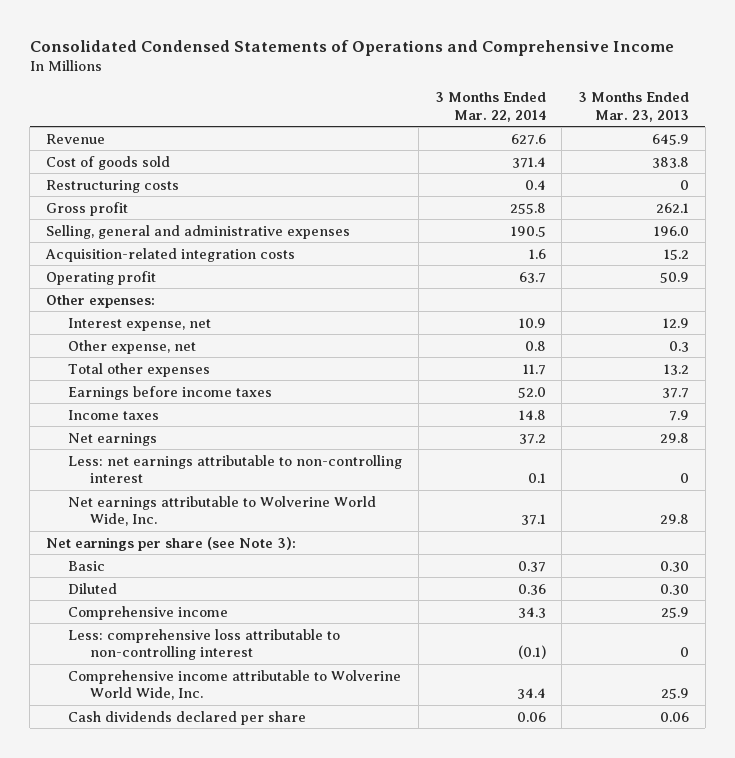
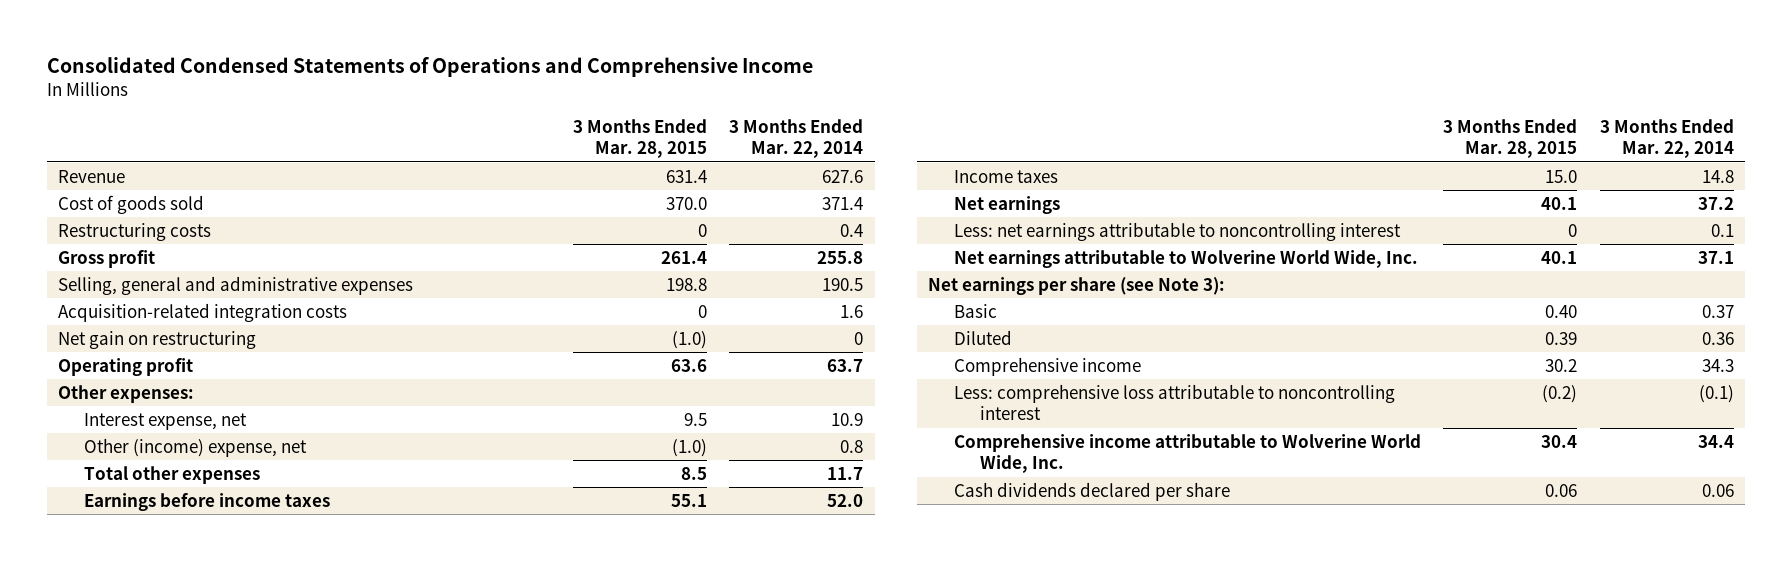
[577,91,689,122] 3 Months Ended Mar. 23, 2013 -> none
none -> [572,119,707,159] 3 Months Ended Mar. 28, 2015
none -> [57,330,256,349] Net gain on restructuring
[68,339,197,354] Other expense, net -> [83,437,307,457] Other (income) expense, net
[68,454,403,484] Less: net earnings attributable to non-controlling interest -> [954,221,1402,241] Less: net earnings attributable to noncontrolling interest
[68,628,341,661] Less: comprehensive loss attributable to non-controlling interest -> [954,383,1396,421] Less: comprehensive loss attributable to noncontrolling interest

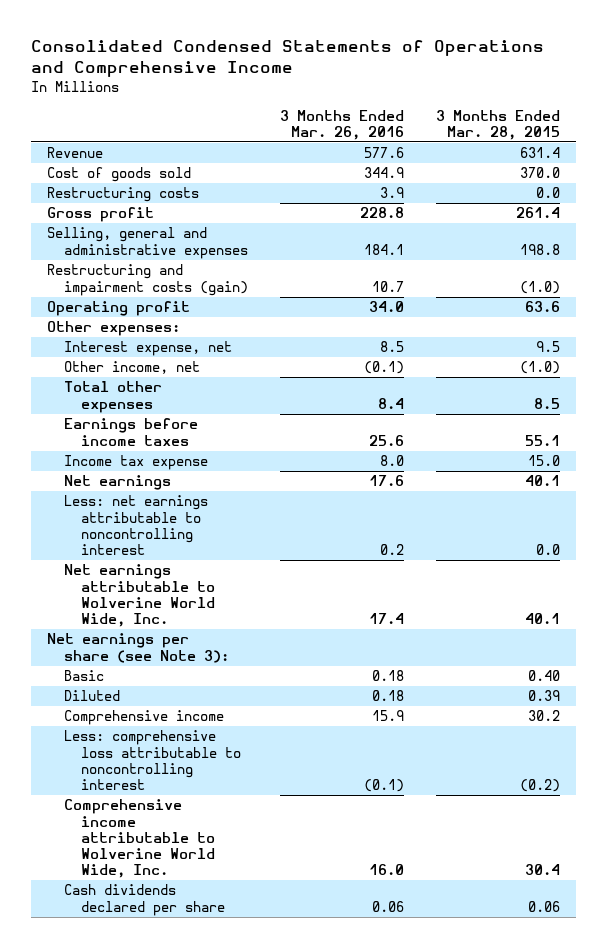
[729,119,864,159] 3 Months Ended Mar. 22, 2014 -> none
none -> [280,109,405,140] 3 Months Ended Mar. 26, 2016
[697,223,707,237] 0 -> [536,187,561,199] 0.0
[57,302,347,322] Acquisition-related integration costs -> none
[57,330,256,349] Net gain on restructuring -> [47,264,249,296] Restructuring and impairment costs (gain)
[83,437,307,457] Other (income) expense, net -> [64,361,201,375] Other income, net
[954,169,1059,183] Income taxes -> [64,455,209,471] Income tax expense
[1568,223,1578,237] 0 -> [536,544,561,556] 0.0

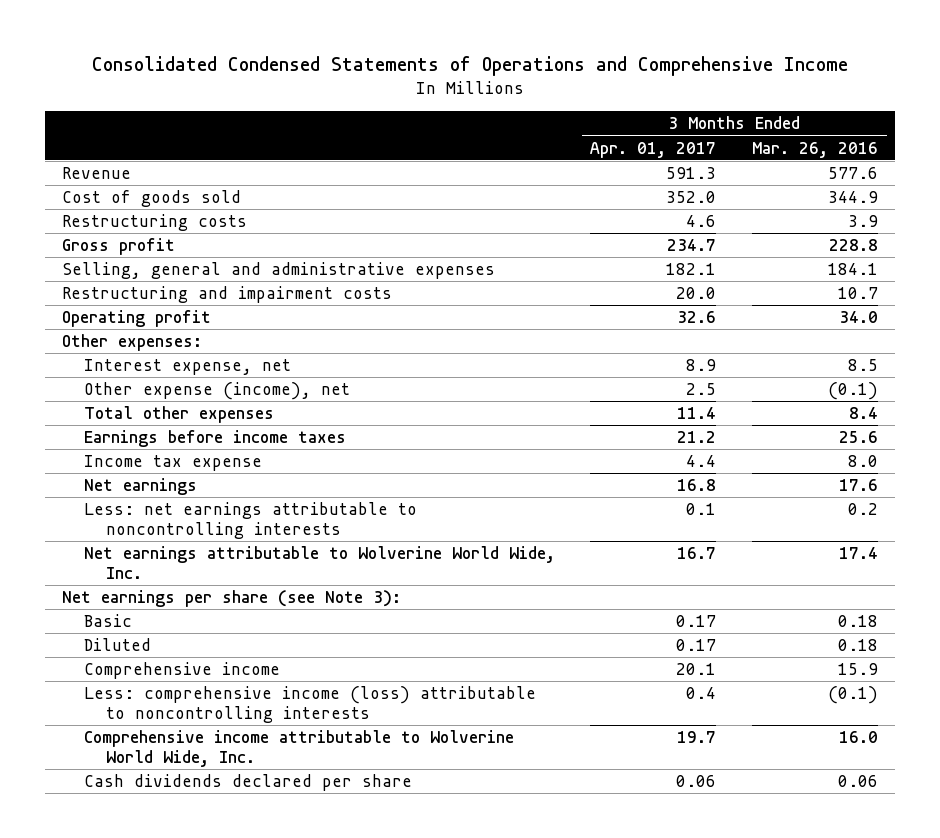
[436,109,561,140] 3 Months Ended Mar. 28, 2015 -> none
none -> [590,141,717,158] Apr. 01, 2017
[47,264,249,296] Restructuring and impairment costs (gain) -> [62,286,393,304] Restructuring and impairment costs
[64,361,201,375] Other income, net -> [83,382,350,401] Other expense (income), net
[64,495,209,556] Less: net earnings attributable to noncontrolling interest -> [83,502,417,540] Less: net earnings attributable to noncontrolling interests
[64,730,242,791] Less: comprehensive loss attributable to noncontrolling interest -> [83,686,536,724] Less: comprehensive income (loss) attributable to noncontrolling interests

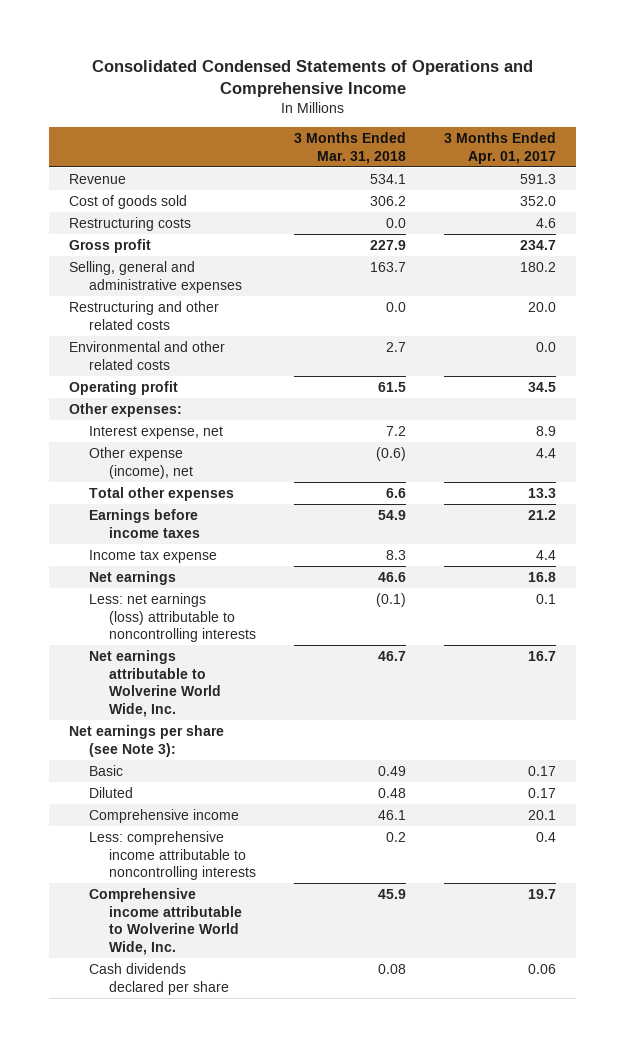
[751,141,878,158] Mar. 26, 2016 -> none
none -> [294,131,407,164] 3 Months Ended Mar. 31, 2018
[666,263,717,276] 182.1 -> [520,261,557,272] 180.2
[62,286,393,304] Restructuring and impairment costs -> [68,300,219,330] Restructuring and other related costs
none -> [68,340,225,370] Environmental and other related costs
[677,311,717,324] 32.6 -> [528,381,557,392] 34.5
[686,383,717,396] 2.5 -> [536,447,557,458] 4.4
[677,407,717,420] 11.4 -> [528,487,557,498] 13.3
[83,502,417,540] Less: net earnings attributable to noncontrolling interests -> [88,592,256,643] Less: net earnings (loss) attributable to noncontrolling interests
[83,686,536,724] Less: comprehensive income (loss) attributable to noncontrolling interests -> [88,830,256,881] Less: comprehensive income attributable to noncontrolling interests

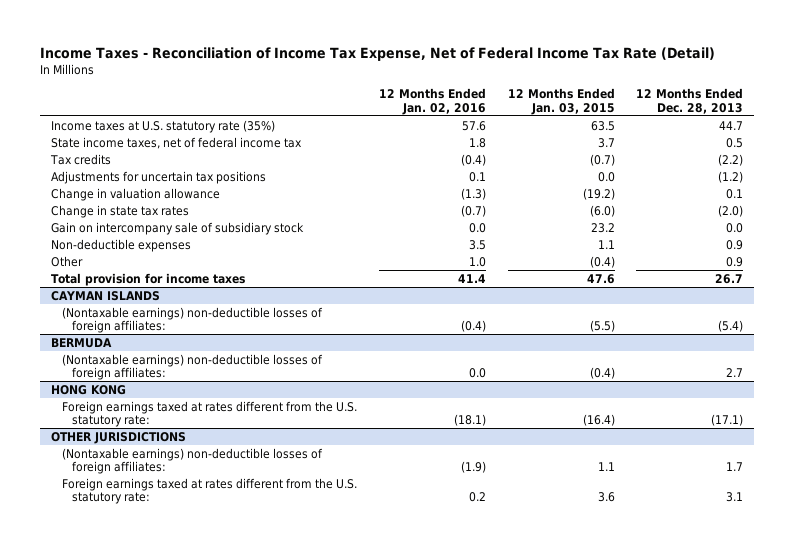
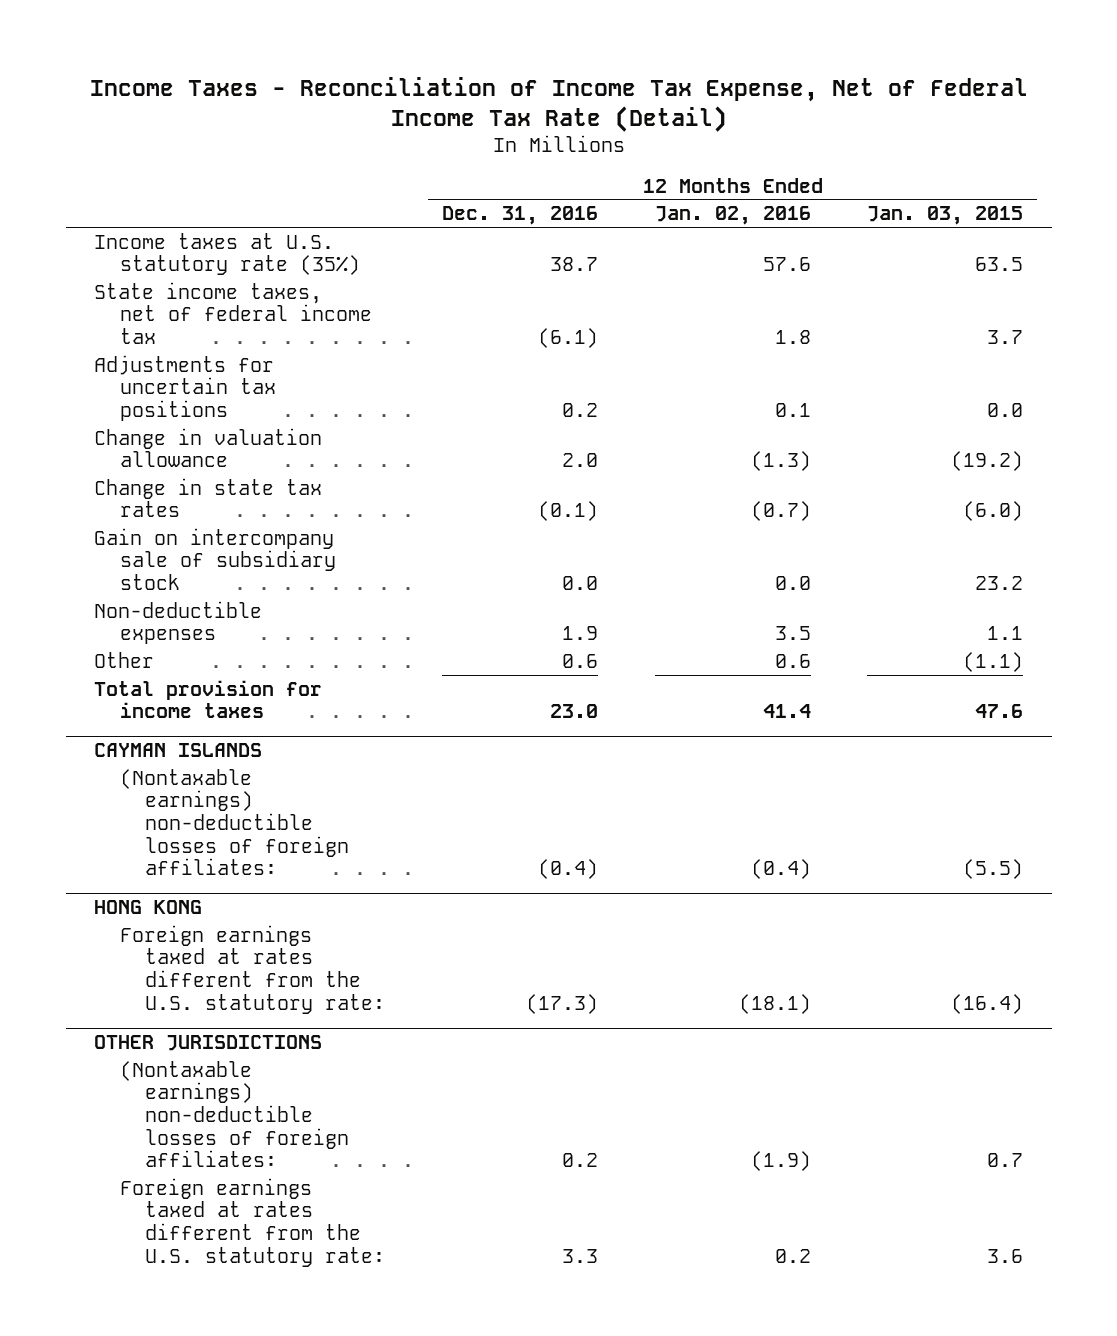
[636,87,744,114] 12 Months Ended Dec. 28, 2013 -> none
none -> [441,206,598,226] Dec. 31, 2016
[50,153,112,165] Tax credits -> none
[468,256,486,267] 1.0 -> [774,653,811,668] 0.6
[589,255,615,268] (0.4) -> [963,651,1024,672] (1.1)
[51,337,113,348] BERMUDA -> none
[61,353,323,381] (Nontaxable earnings) non-deductible losses of foreign affiliates: -> none
[597,462,615,472] 1.1 -> [987,1153,1024,1168] 0.7

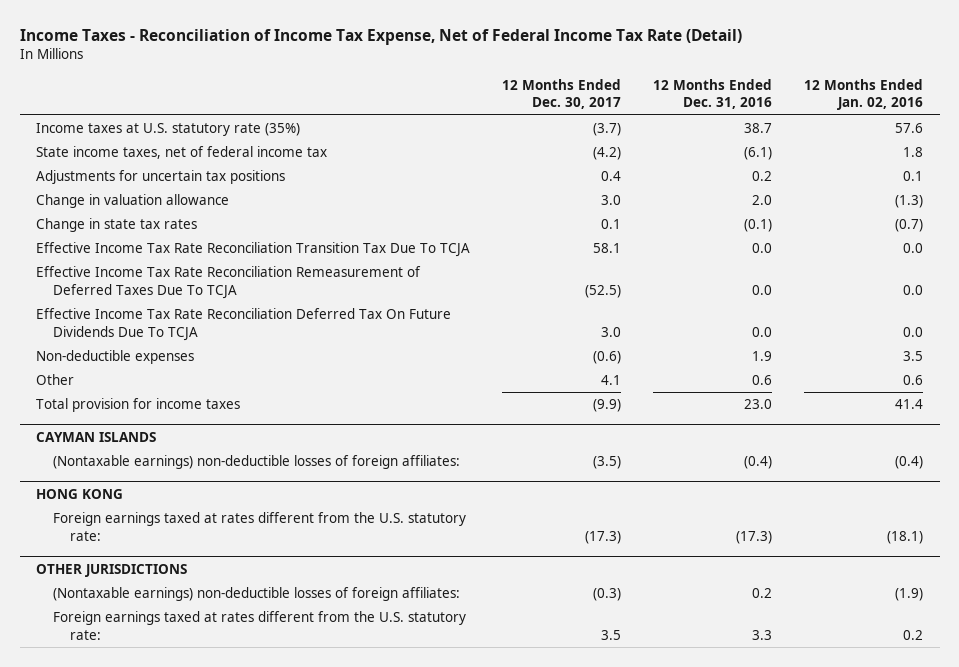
[867,206,1024,226] Jan. 03, 2015 -> none
none -> [501,78,621,110] 12 Months Ended Dec. 30, 2017
[94,527,336,591] Gain on intercompany sale of subsidiary stock -> none
none -> [35,242,470,258] Effective Income Tax Rate Reconciliation Transition Tax Due To TCJA
none -> [35,266,421,299] Effective Income Tax Rate Reconciliation Remeasurement of Deferred Taxes Due To TCJA
none -> [35,308,451,341] Effective Income Tax Rate Reconciliation Deferred Tax On Future Dividends Due To TCJA

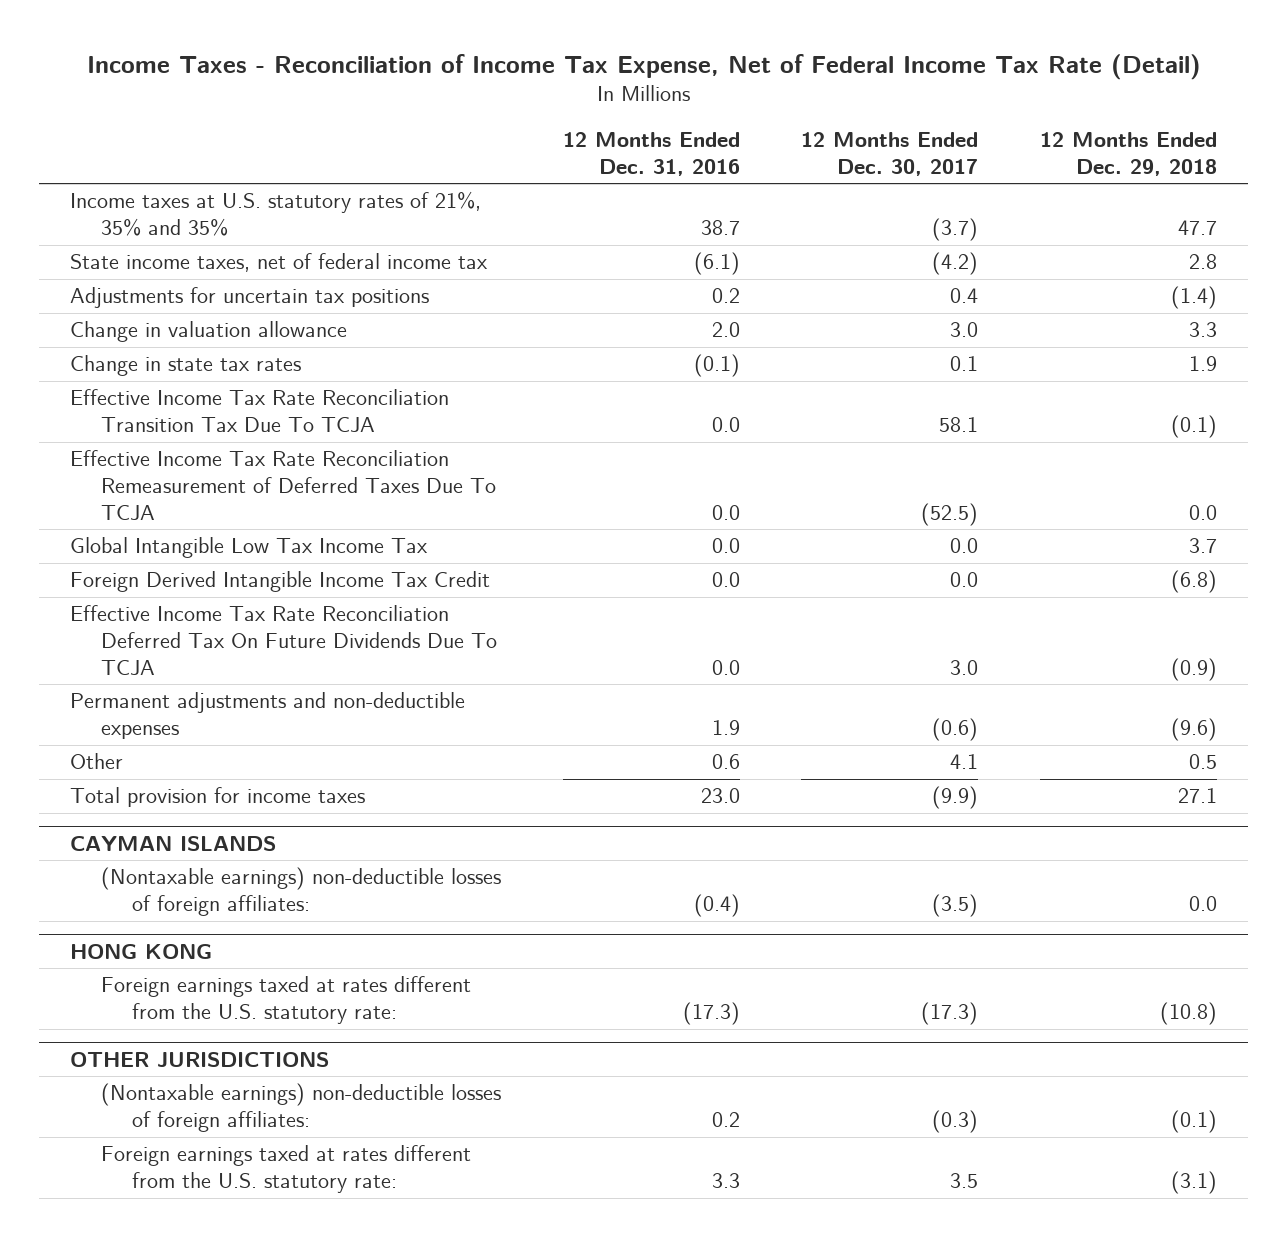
[804,78,924,111] 12 Months Ended Jan. 02, 2016 -> none
none -> [1039,132,1217,176] 12 Months Ended Dec. 29, 2018
[35,123,300,137] Income taxes at U.S. statutory rate (35%) -> [70,191,482,237] Income taxes at U.S. statutory rates of 21%, 35% and 35%
none -> [70,537,429,559] Global Intangible Low Tax Income Tax
none -> [70,571,491,593] Foreign Derived Intangible Income Tax Credit
[35,350,194,365] Non-deductible expenses -> [70,692,466,740] Permanent adjustments and non-deductible expenses

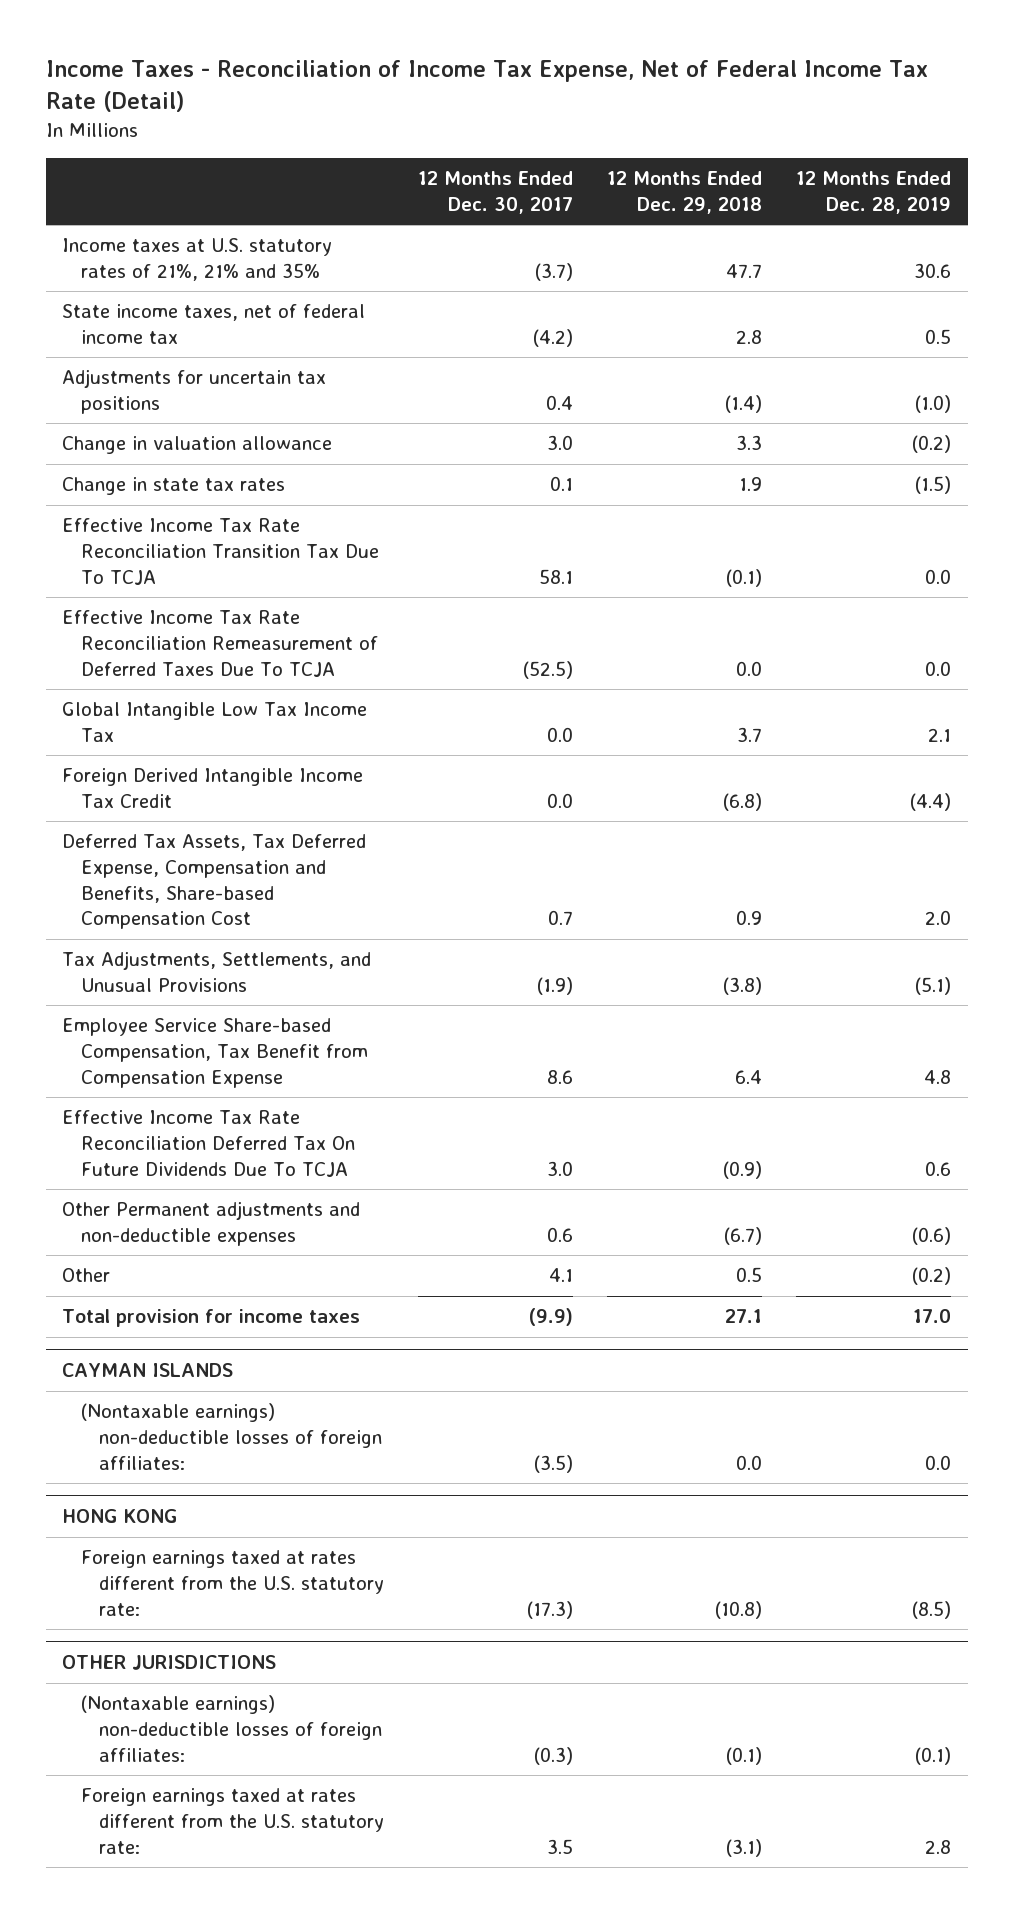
[562,132,740,176] 12 Months Ended Dec. 31, 2016 -> none
none -> [796,171,952,214] 12 Months Ended Dec. 28, 2019
[70,191,482,237] Income taxes at U.S. statutory rates of 21%, 35% and 35% -> [62,238,333,281] Income taxes at U.S. statutory rates of 21%, 21% and 35%
none -> [62,834,367,930] Deferred Tax Assets, Tax Deferred Expense, Compensation and Benefits, Share-based Compensation Cost
none -> [62,951,372,992] Tax Adjustments, Settlements, and Unusual Provisions
none -> [62,1018,368,1088] Employee Service Share-based Compensation, Tax Benefit from Compensation Expense
[70,692,466,740] Permanent adjustments and non-deductible expenses -> [62,1201,361,1246] Other Permanent adjustments and non-deductible expenses
[932,718,979,742] (0.6) -> [547,1226,574,1242] 0.6
[1170,718,1217,742] (9.6) -> [724,1226,763,1245] (6.7)

